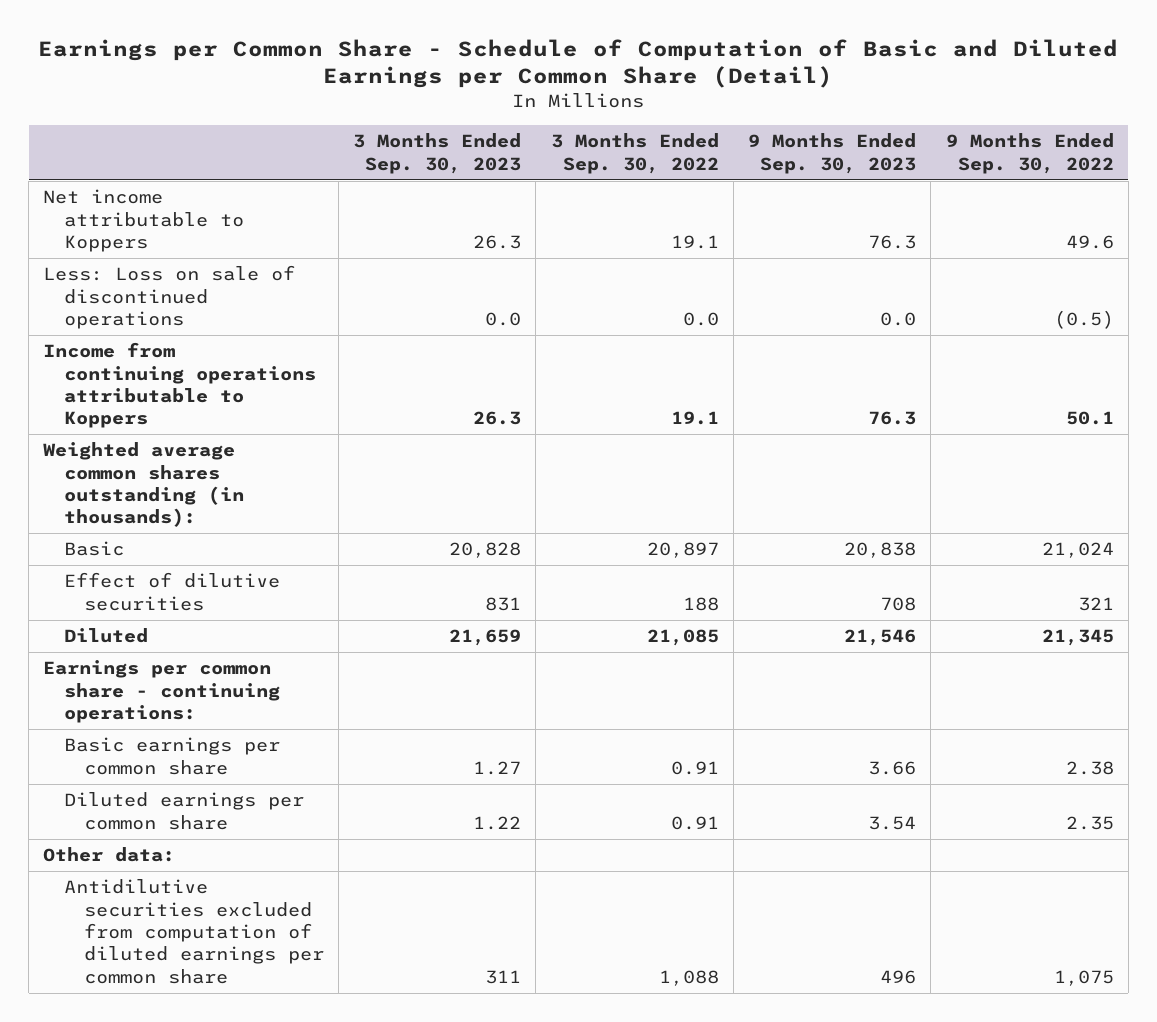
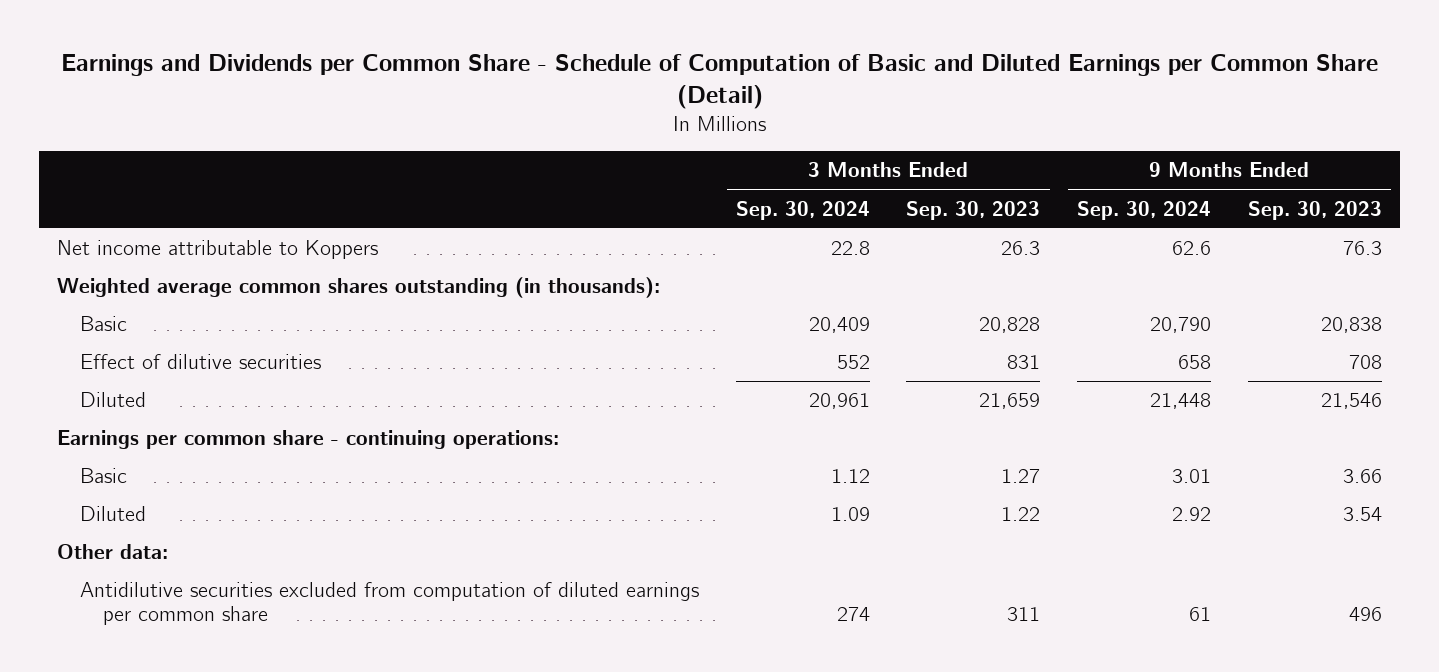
[38,38,1119,89] Earnings per Common Share - Schedule of Computation of Basic and Diluted Earnings per Common Share (Detail) -> [60,53,1378,109] Earnings and Dividends per Common Share - Schedule of Computation of Basic and Diluted Earnings per Common Share (Detail)
[550,133,719,174] 3 Months Ended Sep. 30, 2022 -> none
[945,133,1114,174] 9 Months Ended Sep. 30, 2022 -> none
none -> [735,200,870,220] Sep. 30, 2024
none -> [1077,200,1212,220] Sep. 30, 2024
[43,265,296,330] Less: Loss on sale of discontinued operations -> none
[43,342,316,429] Income from continuing operations attributable to Koppers -> none
[63,737,280,775] Basic earnings per common share -> [80,468,128,484] Basic
[63,792,304,830] Diluted earnings per common share -> [80,506,147,522] Diluted

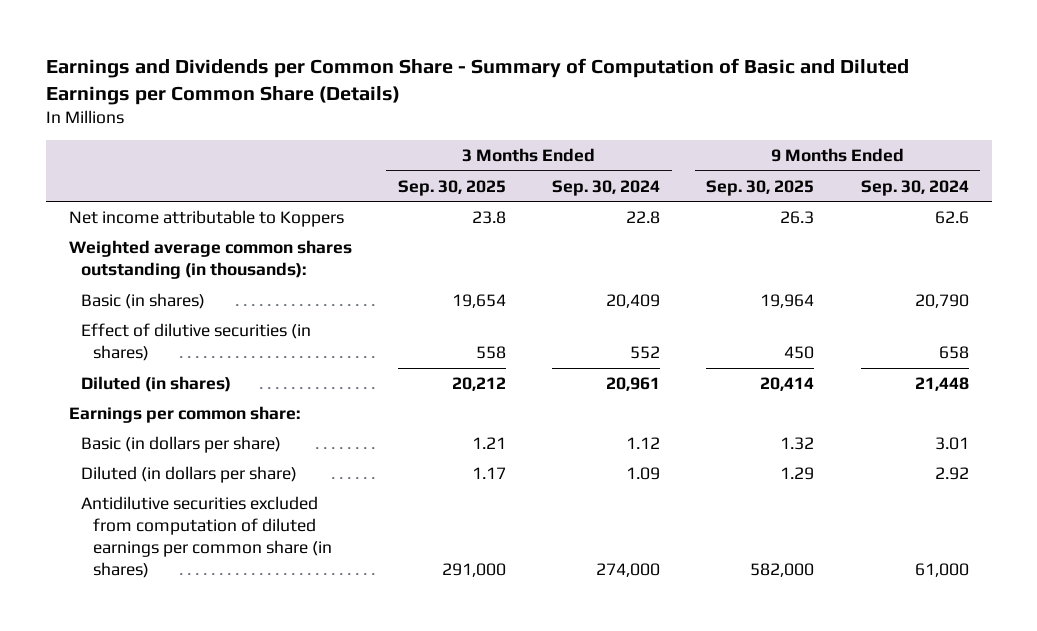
[60,53,1378,109] Earnings and Dividends per Common Share - Schedule of Computation of Basic and Diluted Earnings per Common Share (Detail) -> [45,57,909,105] Earnings and Dividends per Common Share - Summary of Computation of Basic and Diluted Earnings per Common Share (Details)
[906,200,1041,220] Sep. 30, 2023 -> none
[1247,200,1382,220] Sep. 30, 2023 -> none
none -> [397,179,506,196] Sep. 30, 2025
none -> [706,179,815,196] Sep. 30, 2025
[57,544,169,560] Other data: -> none
[80,316,128,332] Basic -> [80,292,205,309] Basic (in shares)
[80,354,322,370] Effect of dilutive securities -> [80,322,311,361] Effect of dilutive securities (in shares)
[80,392,147,408] Diluted -> [80,375,231,392] Diluted (in shares)
[57,430,560,450] Earnings per common share - continuing operations: -> [68,405,300,423] Earnings per common share:
[80,468,128,484] Basic -> [80,435,281,453] Basic (in dollars per share)
[80,506,147,522] Diluted -> [80,465,297,483] Diluted (in dollars per share)
[80,582,700,626] Antidilutive securities excluded from computation of diluted earnings per common share -> [80,495,333,579] Antidilutive securities excluded from computation of diluted earnings per common share (in shares)
[836,607,870,622] 274 -> [596,563,661,578] 274,000
[1189,607,1212,622] 61 -> [914,563,969,578] 61,000

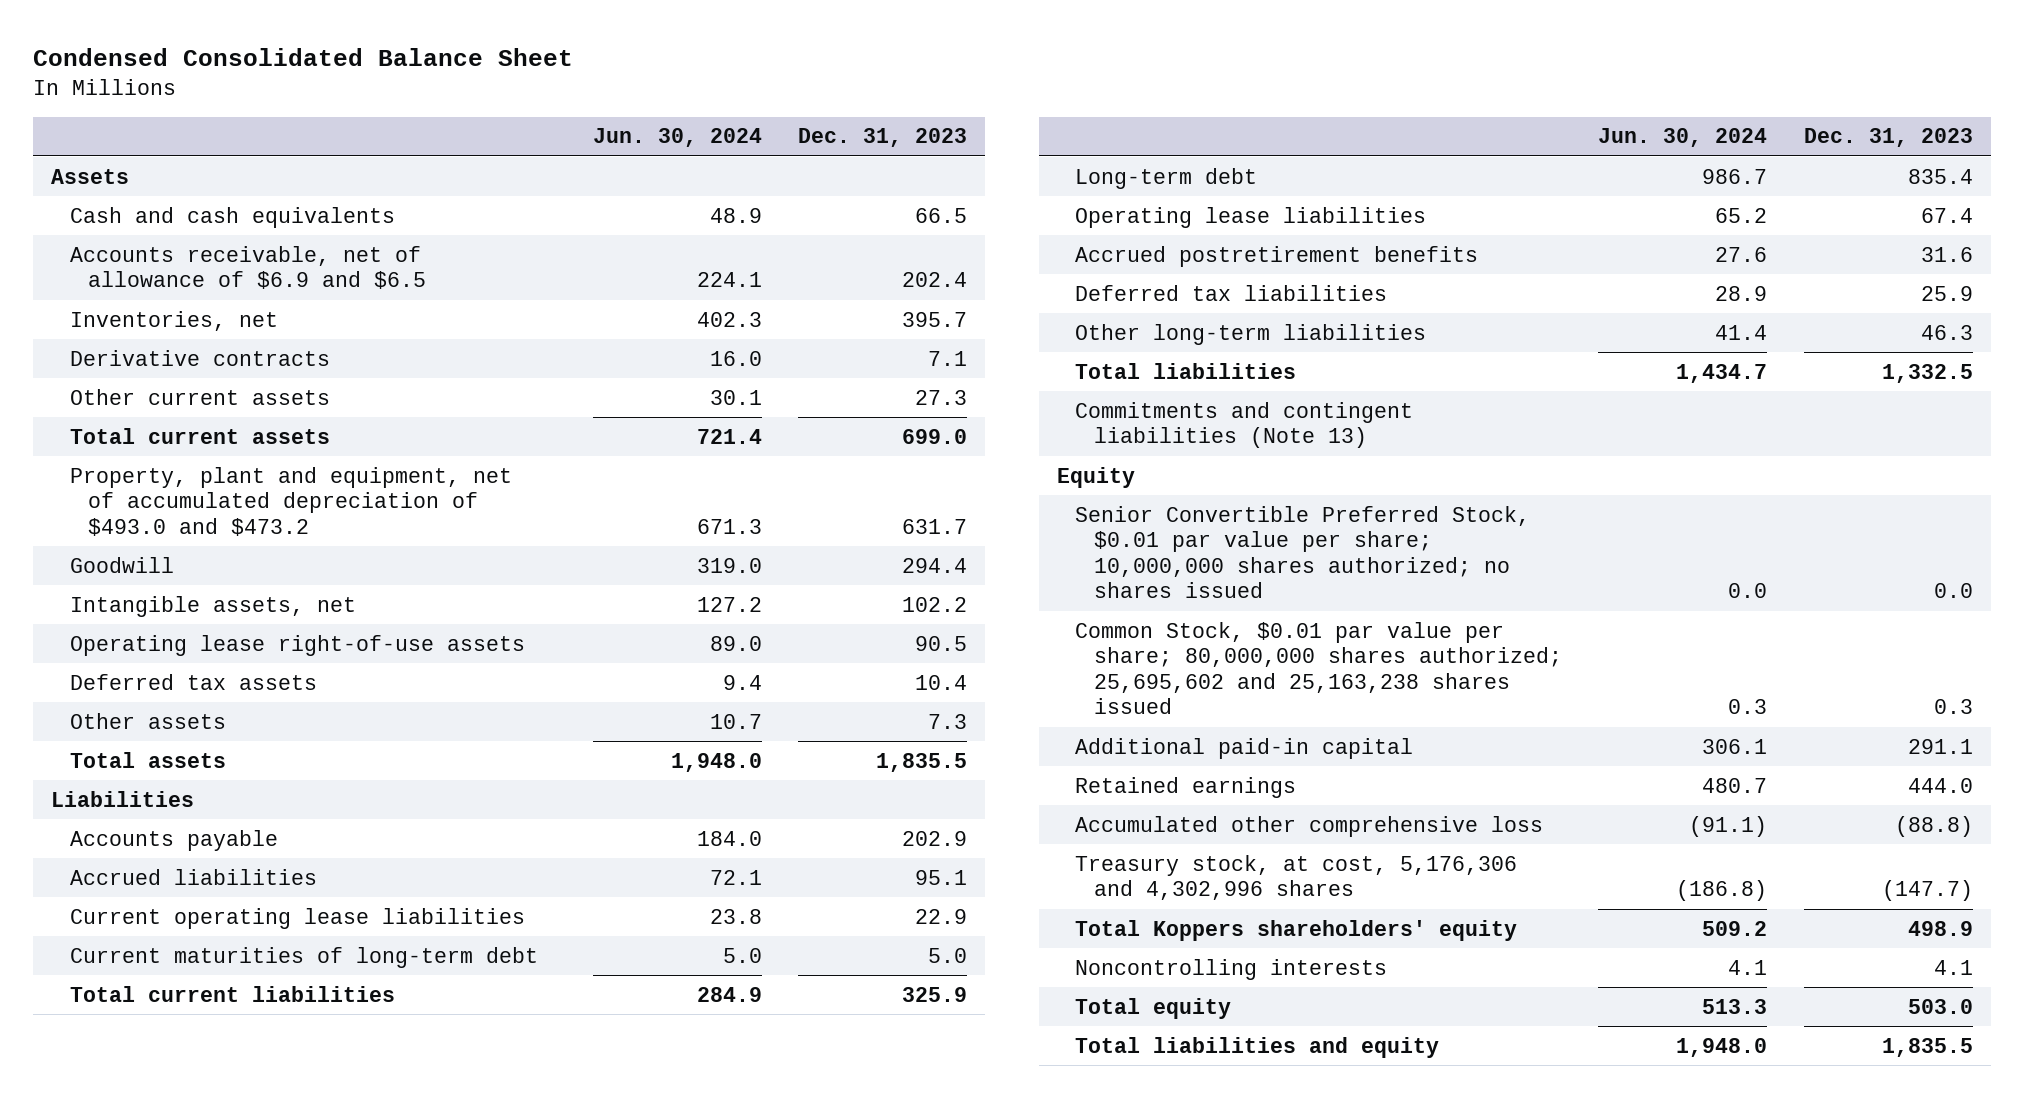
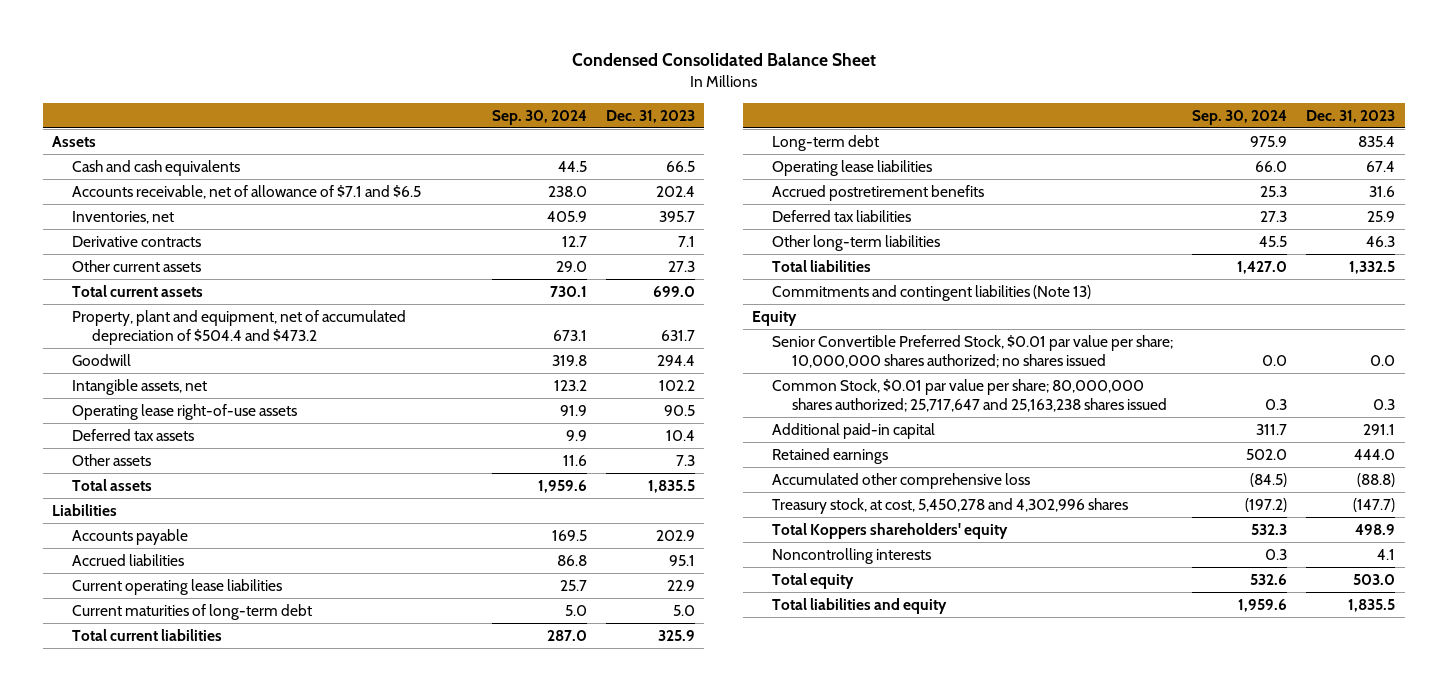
[592,128,762,148] Jun. 30, 2024 -> none
none -> [491,109,587,125] Sep. 30, 2024
[69,245,427,290] Accounts receivable, net of allowance of $6.9 and $6.5 -> [71,184,421,199] Accounts receivable, net of allowance of $7.1 and $6.5
[69,466,512,536] Property, plant and equipment, net of accumulated depreciation of $493.0 and $473.2 -> [71,309,406,345] Property, plant and equipment, net of accumulated depreciation of $504.4 and $473.2
[1075,621,1562,715] Common Stock, $0.01 par value per share; 80,000,000 shares authorized; 25,695,602 and 25,163,238 shares issued -> [772,378,1168,412] Common Stock, $0.01 par value per share; 80,000,000 shares authorized; 25,717,647 and 25,163,238 shares issued
[1075,854,1518,901] Treasury stock, at cost, 5,176,306 and 4,302,996 shares -> [772,497,1129,514] Treasury stock, at cost, 5,450,278 and 4,302,996 shares

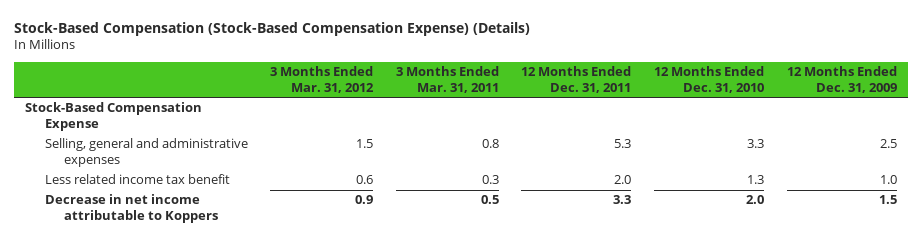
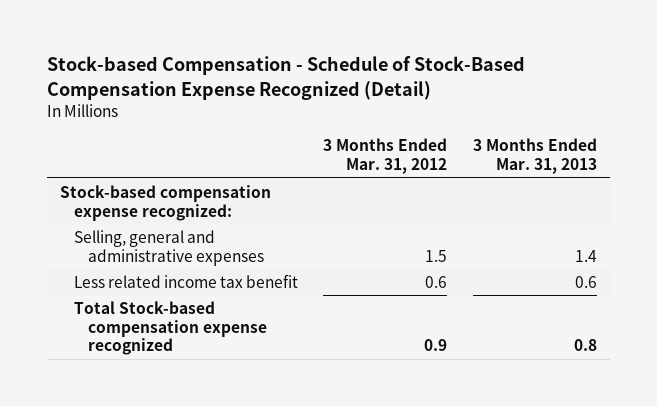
[13,21,530,36] Stock-Based Compensation (Stock-Based Compensation Expense) (Details) -> [46,56,525,100] Stock-based Compensation - Schedule of Stock-Based Compensation Expense Recognized (Detail)
[395,66,499,93] 3 Months Ended Mar. 31, 2011 -> none
[521,66,632,93] 12 Months Ended Dec. 31, 2011 -> none
[654,66,765,93] 12 Months Ended Dec. 31, 2010 -> none
[786,66,897,93] 12 Months Ended Dec. 31, 2009 -> none
none -> [473,138,598,175] 3 Months Ended Mar. 31, 2013
[24,102,202,131] Stock-Based Compensation Expense -> [59,184,271,221] Stock-based compensation expense recognized:
[44,194,219,223] Decrease in net income attributable to Koppers -> [73,300,267,356] Total Stock-based compensation expense recognized

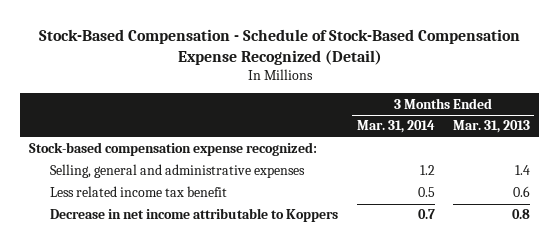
[46,56,525,100] Stock-based Compensation - Schedule of Stock-Based Compensation Expense Recognized (Detail) -> [38,28,520,65] Stock-Based Compensation - Schedule of Stock-Based Compensation Expense Recognized (Detail)
[323,138,448,175] 3 Months Ended Mar. 31, 2012 -> none
none -> [356,120,435,134] Mar. 31, 2014
[73,300,267,356] Total Stock-based compensation expense recognized -> [50,208,339,223] Decrease in net income attributable to Koppers

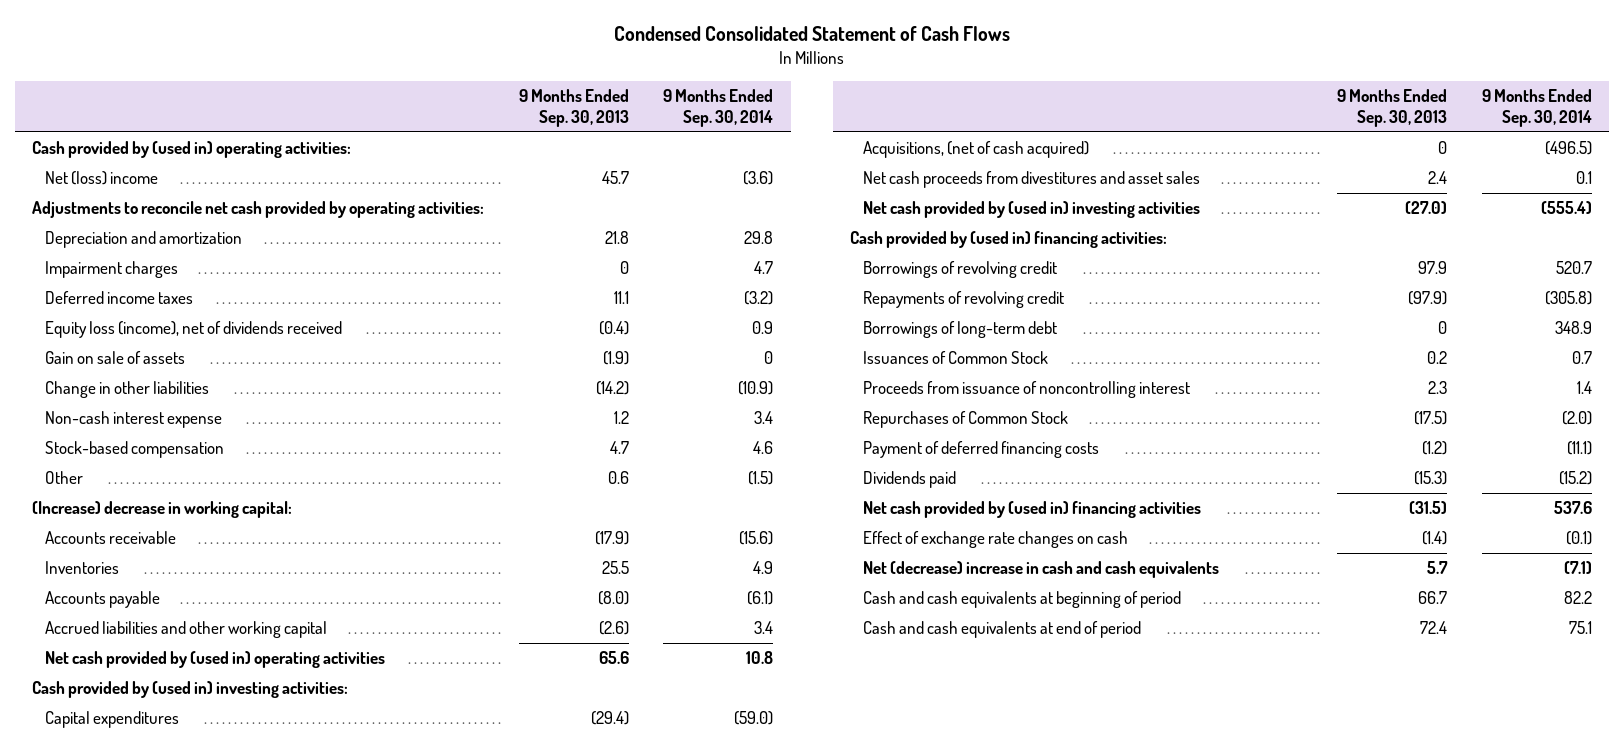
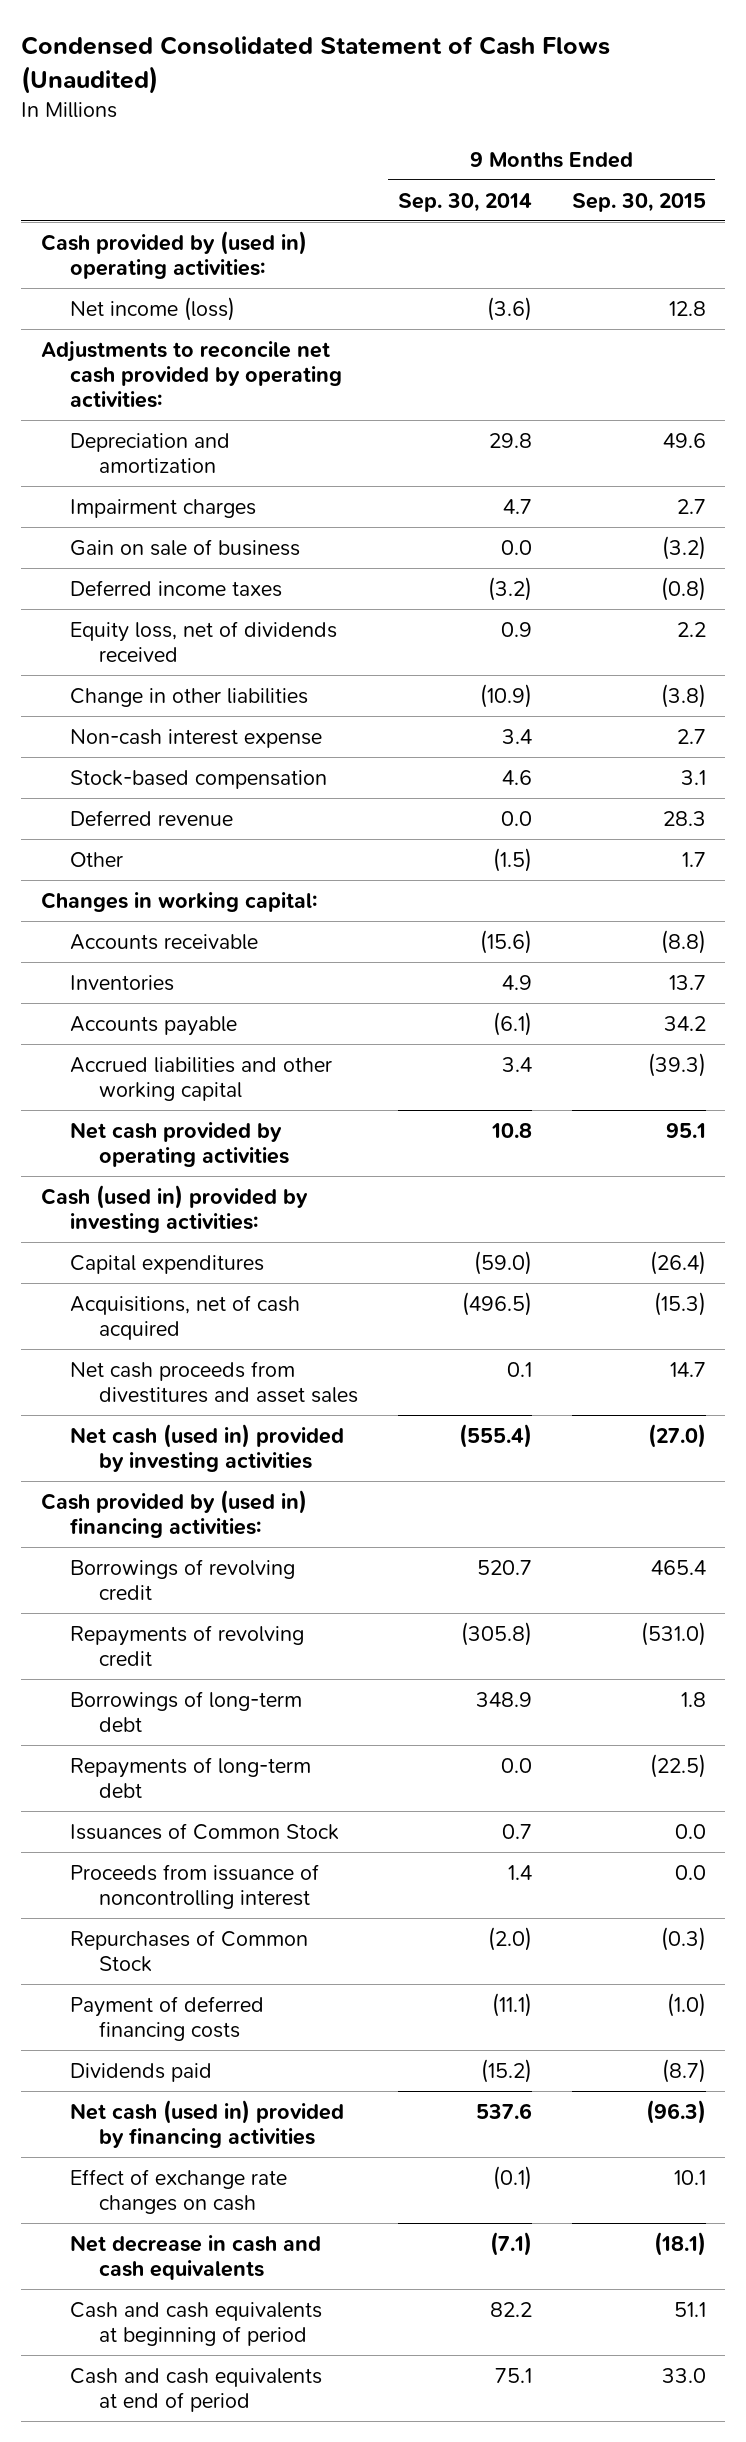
[613,25,1010,41] Condensed Consolidated Statement of Cash Flows -> [20,36,610,95] Condensed Consolidated Statement of Cash Flows (Unaudited)
[518,89,629,128] 9 Months Ended Sep. 30, 2013 -> none
none -> [571,192,706,212] Sep. 30, 2015
[44,171,158,186] Net (loss) income -> [69,296,235,321] Net income (loss)
none -> [69,538,300,556] Gain on sale of business
[44,351,185,365] Gain on sale of assets -> none
[44,321,342,339] Equity loss (income), net of dividends received -> [69,620,337,662] Equity loss, net of dividends received
none -> [69,809,233,826] Deferred revenue
[31,501,292,519] (Increase) decrease in working capital: -> [40,891,317,912] Changes in working capital:
[44,651,385,669] Net cash provided by (used in) operating activities -> [69,1121,290,1167] Net cash provided by operating activities
[31,681,348,699] Cash provided by (used in) investing activities: -> [40,1184,308,1233] Cash (used in) provided by investing activities:
[863,141,1090,159] Acquisitions, (net of cash acquired) -> [69,1294,300,1340] Acquisitions, net of cash acquired
[863,201,1201,219] Net cash provided by (used in) investing activities -> [69,1423,344,1472] Net cash (used in) provided by investing activities
none -> [69,1756,311,1798] Repayments of long-term debt
[863,501,1202,519] Net cash provided by (used in) financing activities -> [69,2099,344,2148] Net cash (used in) provided by financing activities
[863,561,1220,579] Net (decrease) increase in cash and cash equivalents -> [69,2234,321,2280] Net decrease in cash and cash equivalents

